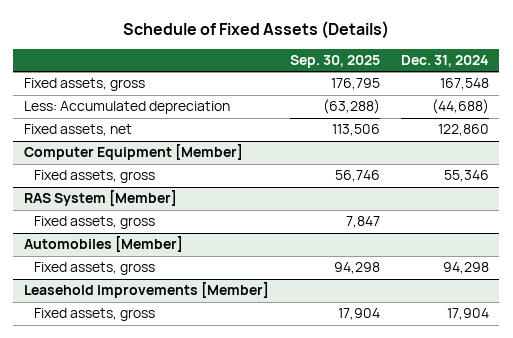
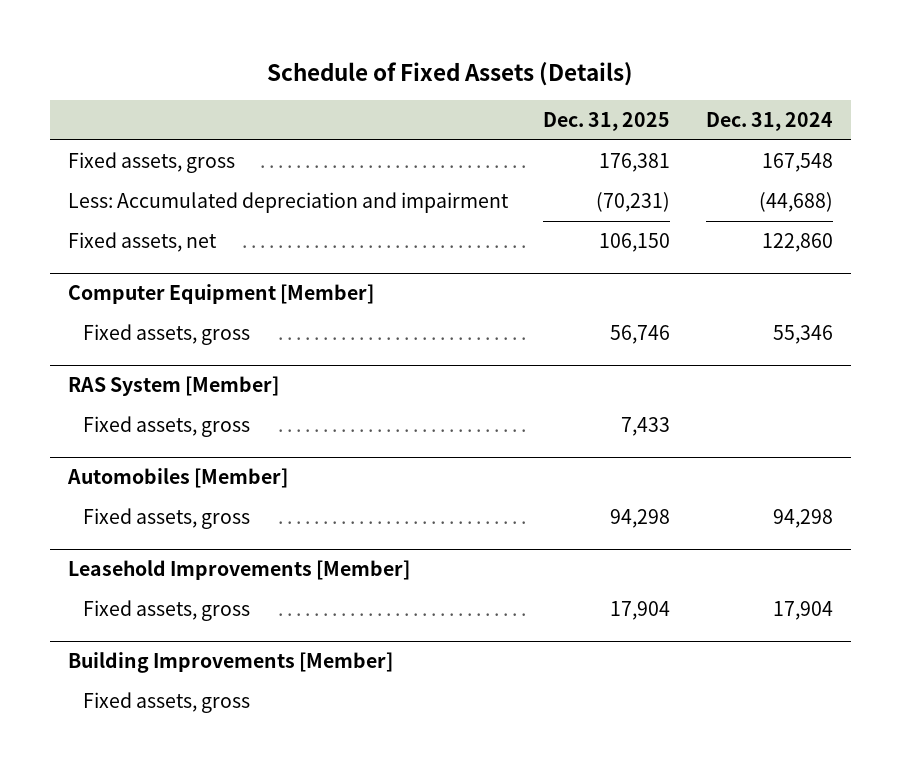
[289,54,380,68] Sep. 30, 2025 -> none
none -> [543,112,671,132] Dec. 31, 2025
[23,101,230,115] Less: Accumulated depreciation -> [67,191,509,213] Less: Accumulated depreciation and impairment
none -> [67,652,393,674] Building Improvements [Member]
none -> [82,691,250,713] Fixed assets, gross

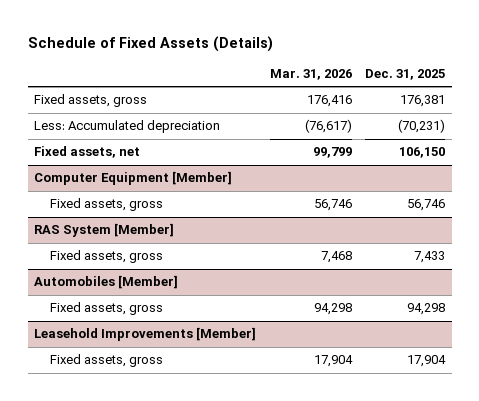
[705,112,833,132] Dec. 31, 2024 -> none
none -> [269,68,352,80] Mar. 31, 2026
[67,191,509,213] Less: Accumulated depreciation and impairment -> [34,120,221,134] Less: Accumulated depreciation
[67,652,393,674] Building Improvements [Member] -> none
[82,691,250,713] Fixed assets, gross -> none

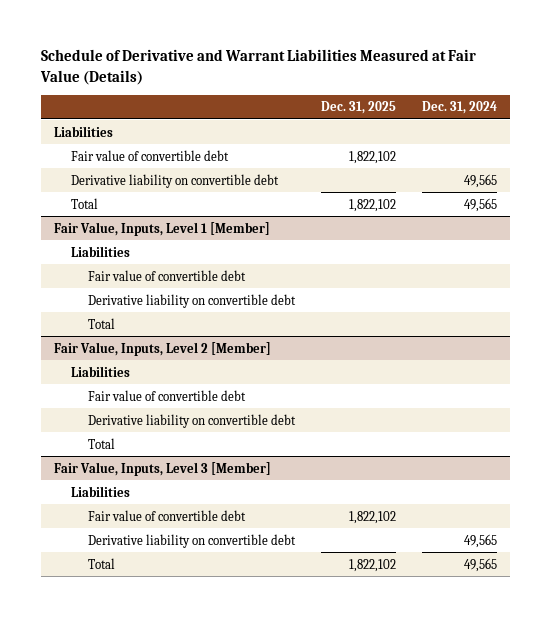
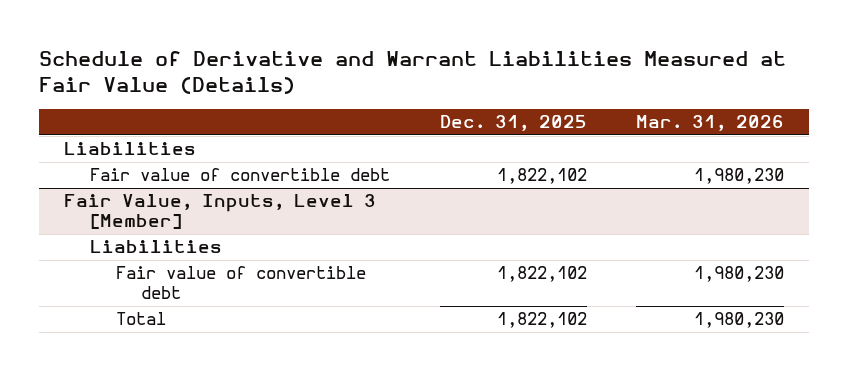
[422,101,498,115] Dec. 31, 2024 -> none
none -> [636,115,785,132] Mar. 31, 2026
[70,173,279,188] Derivative liability on convertible debt -> none
[70,197,98,209] Total -> none
[53,221,270,236] Fair Value, Inputs, Level 1 [Member] -> none
[70,245,130,257] Liabilities -> none
[88,269,247,281] Fair value of convertible debt -> none
[88,293,297,308] Derivative liability on convertible debt -> none
[88,317,116,329] Total -> none
[53,341,271,356] Fair Value, Inputs, Level 2 [Member] -> none
[70,365,130,377] Liabilities -> none
[88,389,247,401] Fair value of convertible debt -> none
[88,413,297,428] Derivative liability on convertible debt -> none
[88,437,116,449] Total -> none
[88,533,297,548] Derivative liability on convertible debt -> none

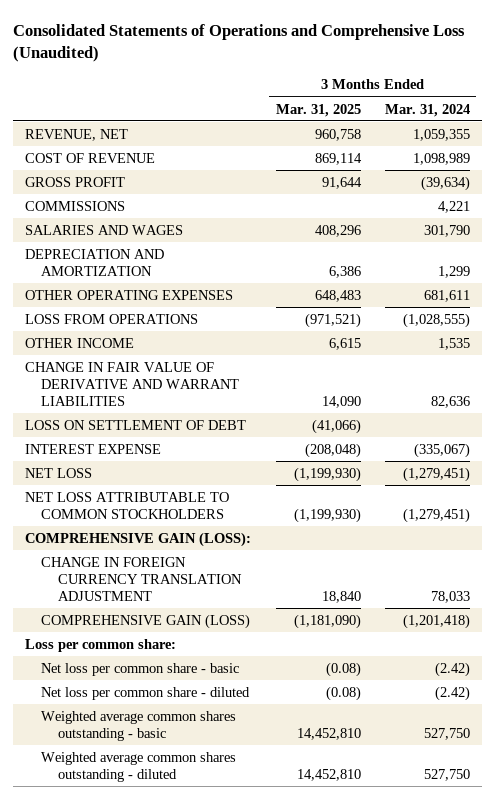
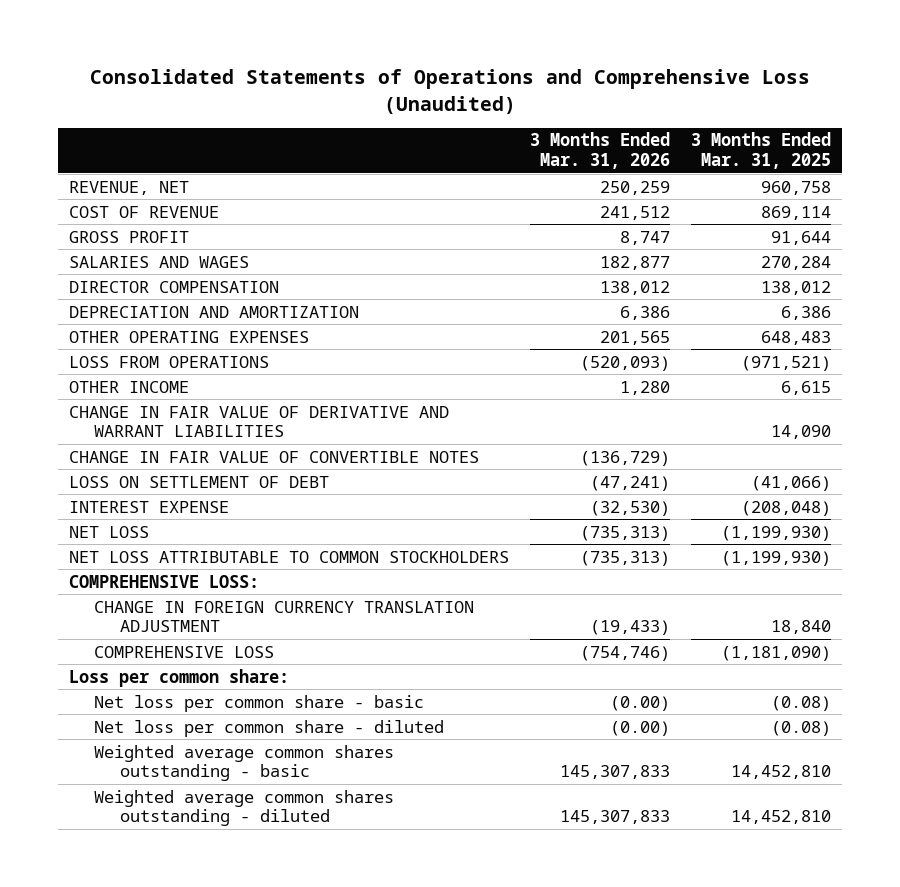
[384,103,470,117] Mar. 31, 2024 -> none
none -> [529,132,670,170] 3 Months Ended Mar. 31, 2026
[25,200,126,211] COMMISSIONS -> none
[314,224,361,237] 408,296 -> [761,255,832,270] 270,284
none -> [68,280,279,293] DIRECTOR COMPENSATION
none -> [68,450,479,463] CHANGE IN FAIR VALUE OF CONVERTIBLE NOTES
[25,531,252,547] COMPREHENSIVE GAIN (LOSS): -> [68,574,259,588] COMPREHENSIVE LOSS:
[41,613,251,629] COMPREHENSIVE GAIN (LOSS) -> [94,645,275,658] COMPREHENSIVE LOSS

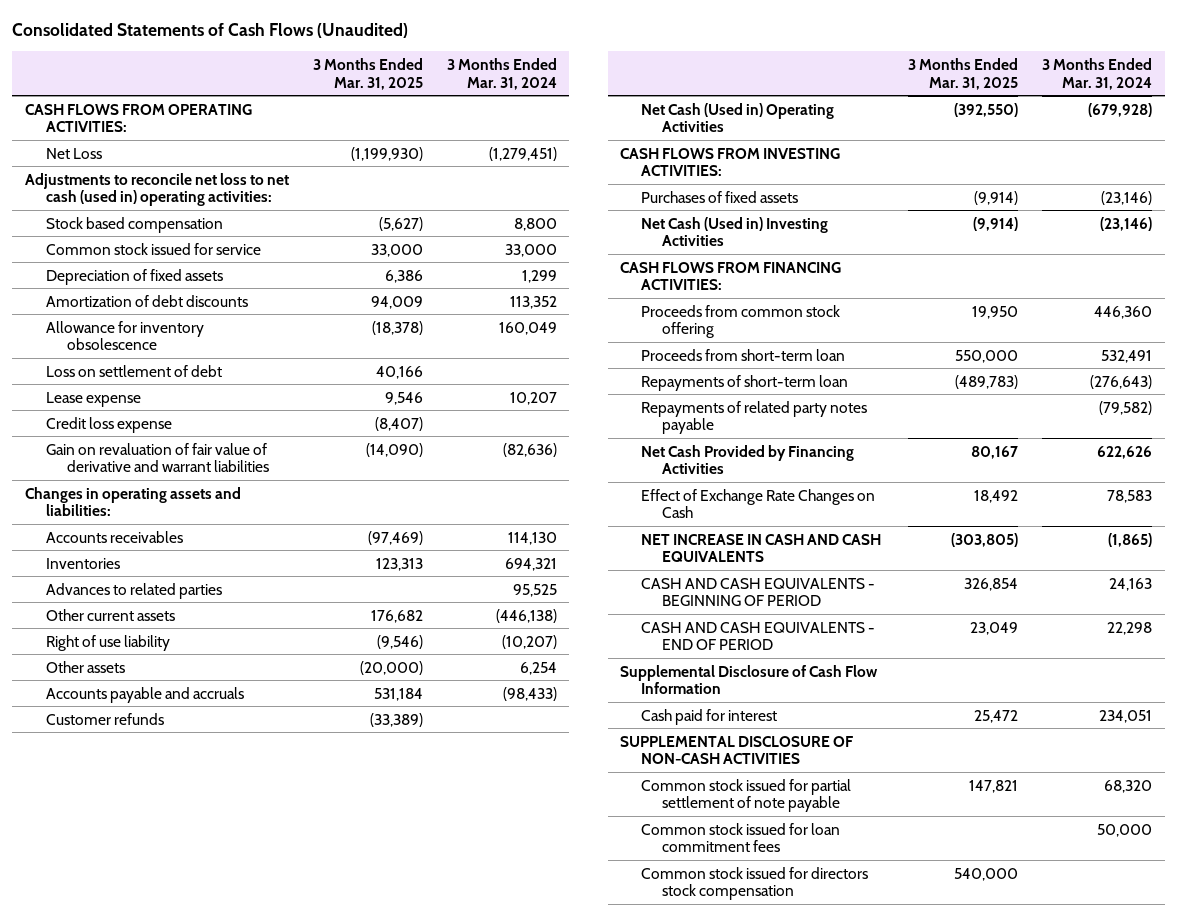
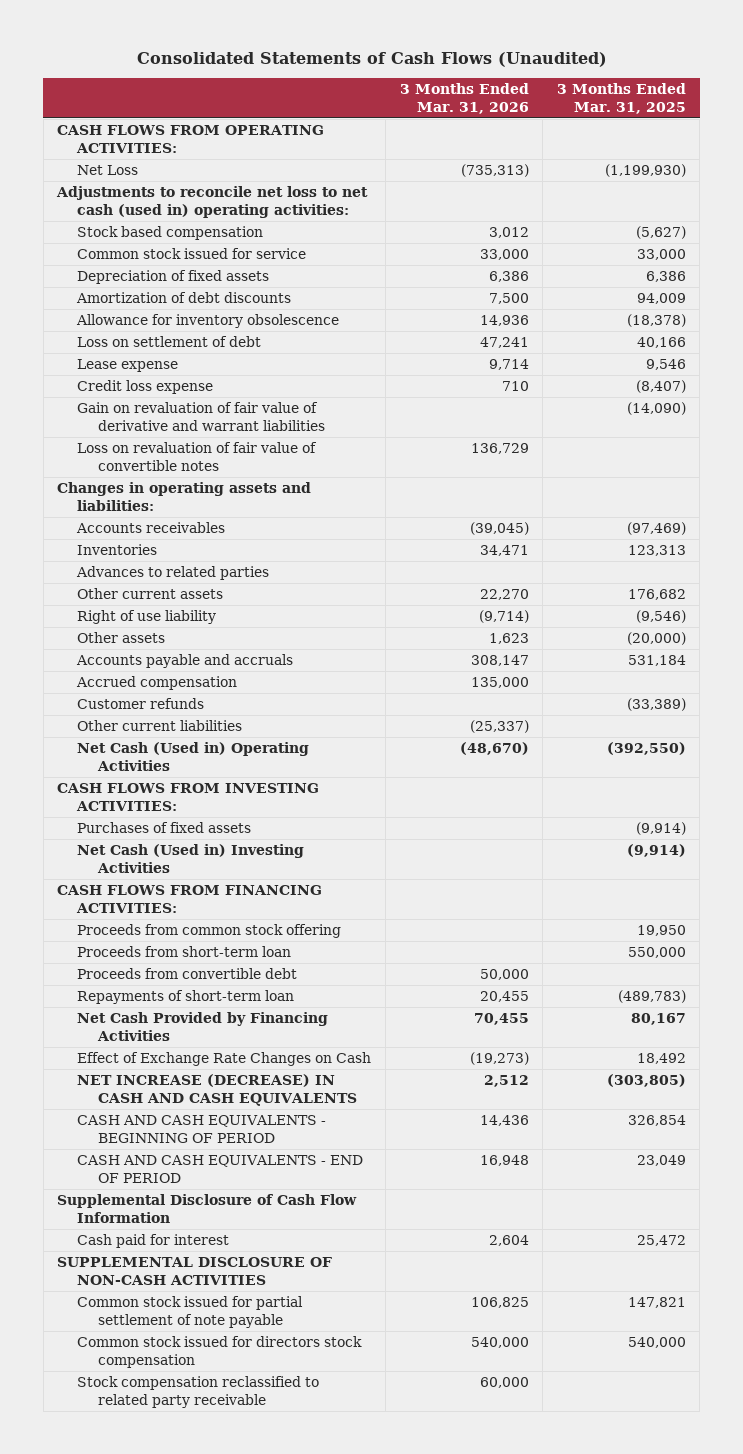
[447,57,558,90] 3 Months Ended Mar. 31, 2024 -> none
none -> [399,83,529,114] 3 Months Ended Mar. 31, 2026
none -> [77,442,318,471] Loss on revaluation of fair value of convertible notes
none -> [76,676,238,691] Accrued compensation
none -> [77,720,243,732] Other current liabilities
none -> [77,968,298,980] Proceeds from convertible debt
[640,400,867,435] Repayments of related party notes payable -> none
[640,533,881,563] NET INCREASE IN CASH AND CASH EQUIVALENTS -> [77,1074,357,1106] NET INCREASE (DECREASE) IN CASH AND CASH EQUIVALENTS
[640,822,840,853] Common stock issued for loan commitment fees -> none
none -> [77,1376,320,1408] Stock compensation reclassified to related party receivable

